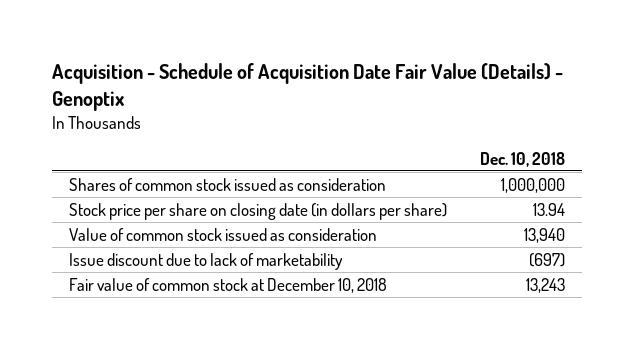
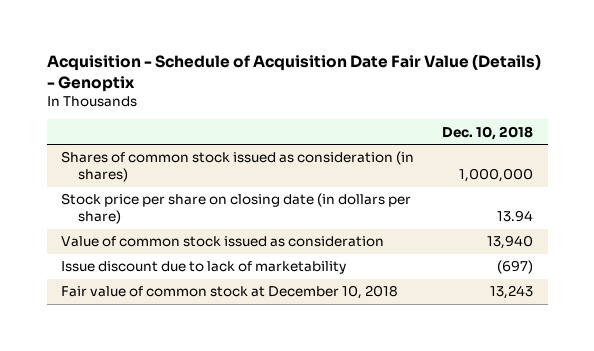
[68,177,386,191] Shares of common stock issued as consideration -> [60,151,414,183] Shares of common stock issued as consideration (in shares)

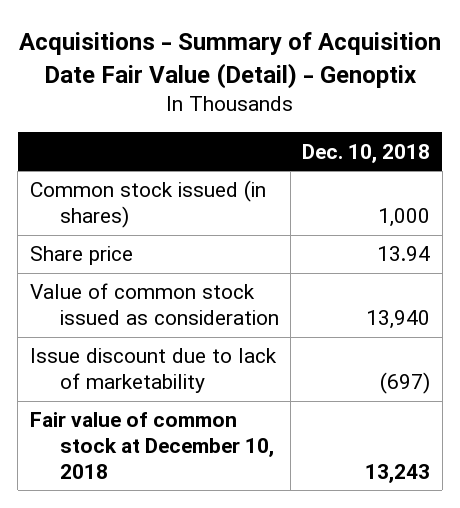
[46,54,541,92] Acquisition - Schedule of Acquisition Date Fair Value (Details) - Genoptix -> [19,32,442,89] Acquisitions - Summary of Acquisition Date Fair Value (Detail) - Genoptix
[60,151,414,183] Shares of common stock issued as consideration (in shares) -> [29,180,266,229] Common stock issued (in shares)
[459,168,534,183] 1,000,000 -> [378,208,431,228] 1,000
[60,193,411,225] Stock price per share on closing date (in dollars per share) -> [29,246,133,266] Share price

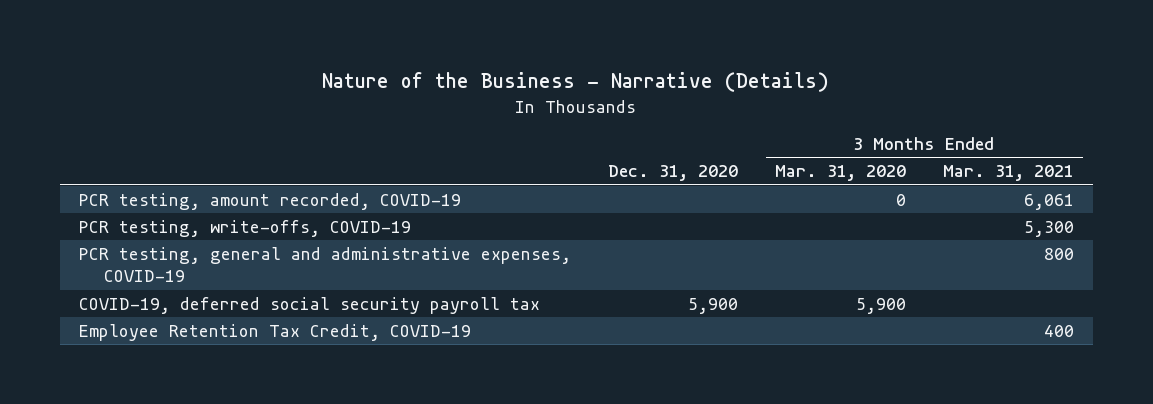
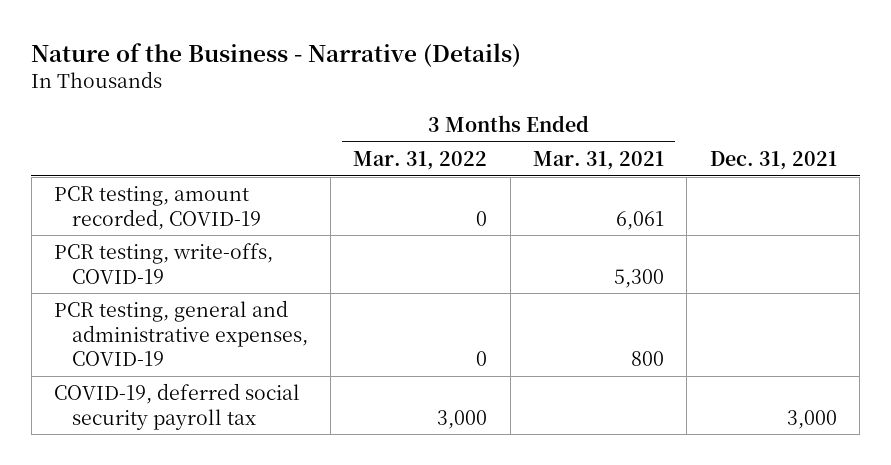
[607,165,738,182] Dec. 31, 2020 -> none
[774,165,906,182] Mar. 31, 2020 -> none
none -> [353,150,488,170] Mar. 31, 2022
none -> [709,150,837,170] Dec. 31, 2021
[78,323,471,341] Employee Retention Tax Credit, COVID-19 -> none

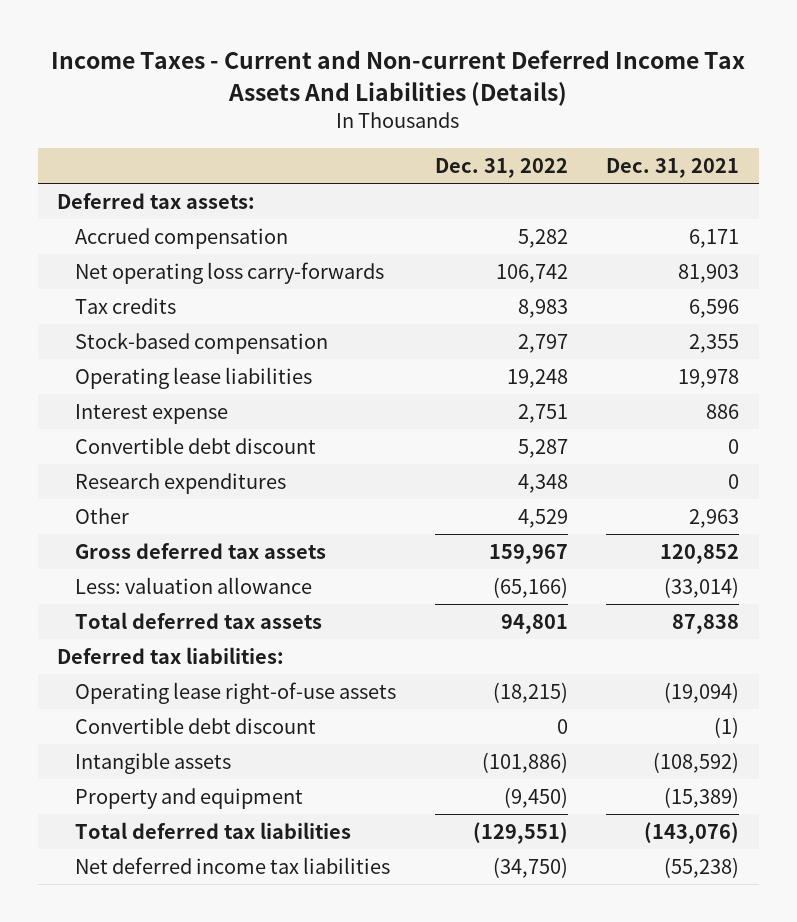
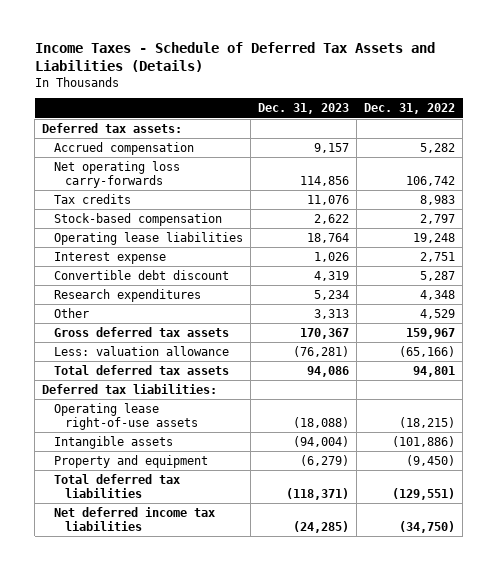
[51,50,746,106] Income Taxes - Current and Non-current Deferred Income Tax Assets And Liabilities (Details) -> [34,41,435,72] Income Taxes - Schedule of Deferred Tax Assets and Liabilities (Details)
[606,158,740,179] Dec. 31, 2021 -> none
none -> [257,103,349,115] Dec. 31, 2023
[75,716,317,734] Convertible debt discount -> none

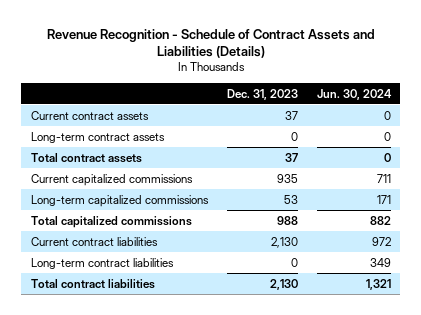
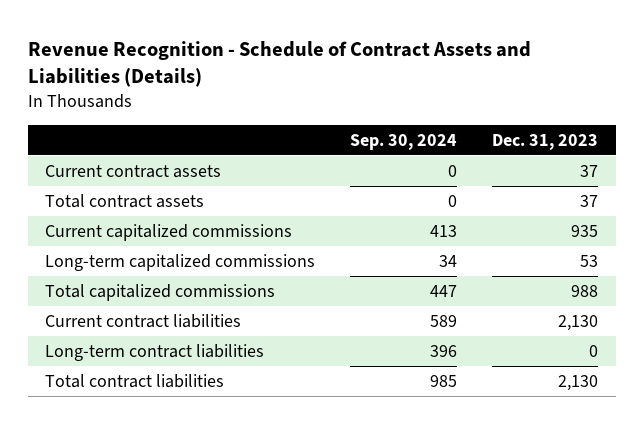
[316,88,392,100] Jun. 30, 2024 -> none
none -> [350,133,458,150] Sep. 30, 2024
[30,131,165,143] Long-term contract assets -> none

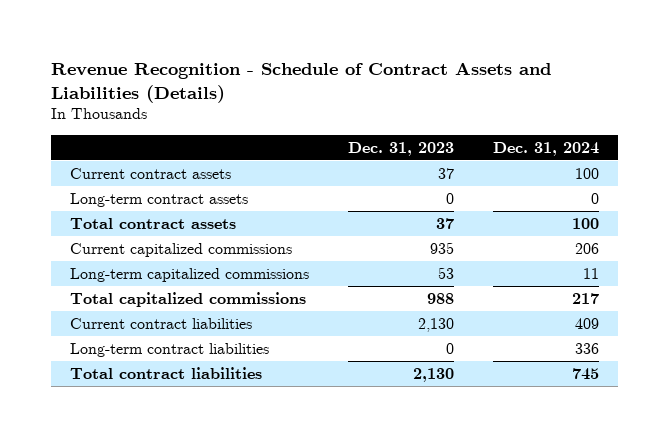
[350,133,458,150] Sep. 30, 2024 -> none
none -> [492,141,599,156] Dec. 31, 2024
none -> [70,192,249,207] Long-term contract assets

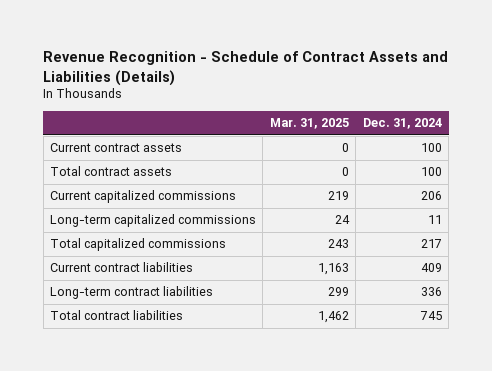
[347,141,454,156] Dec. 31, 2023 -> none
none -> [269,118,349,130] Mar. 31, 2025
[70,192,249,207] Long-term contract assets -> none

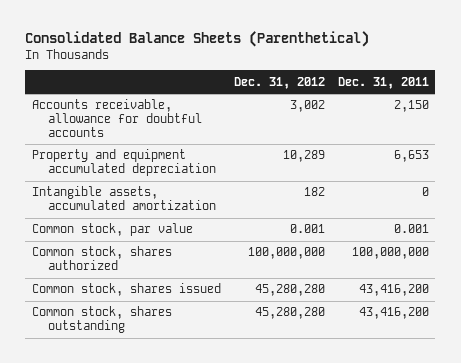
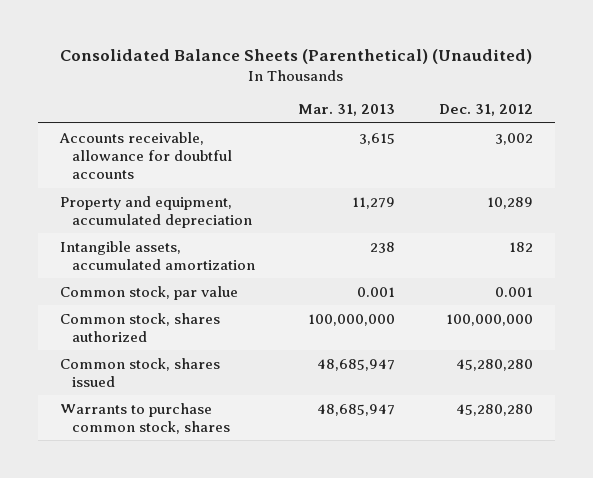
[25,31,370,48] Consolidated Balance Sheets (Parenthetical) -> [60,48,533,64] Consolidated Balance Sheets (Parenthetical) (Unaudited)
[337,76,429,89] Dec. 31, 2011 -> none
none -> [298,104,396,117] Mar. 31, 2013
[31,149,217,177] Property and equipment accumulated depreciation -> [59,195,252,228] Property and equipment, accumulated depreciation
[31,306,172,334] Common stock, shares outstanding -> [59,402,230,434] Warrants to purchase common stock, shares

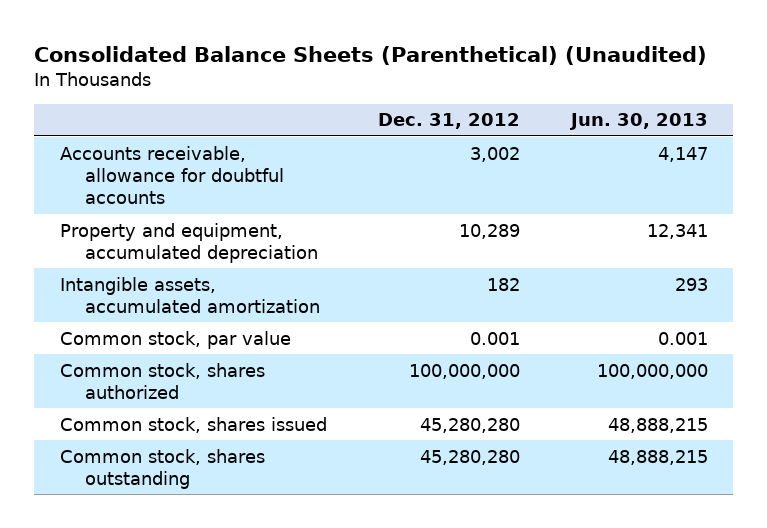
[298,104,396,117] Mar. 31, 2013 -> none
none -> [568,113,708,131] Jun. 30, 2013
[59,402,230,434] Warrants to purchase common stock, shares -> [59,448,265,489] Common stock, shares outstanding

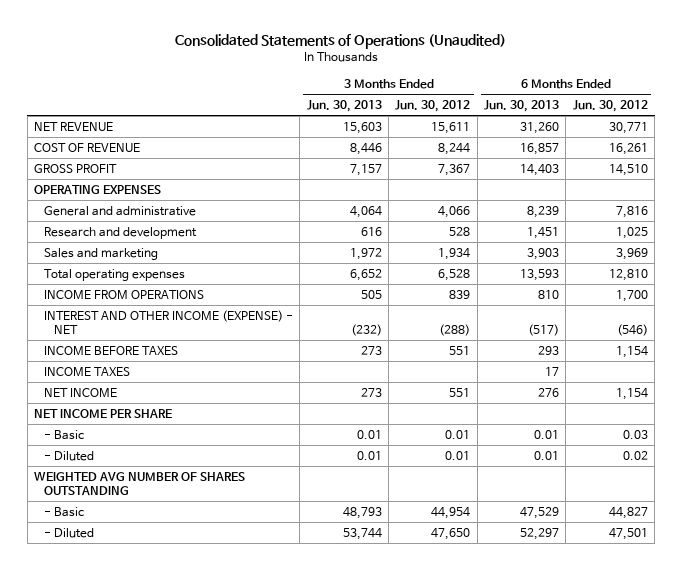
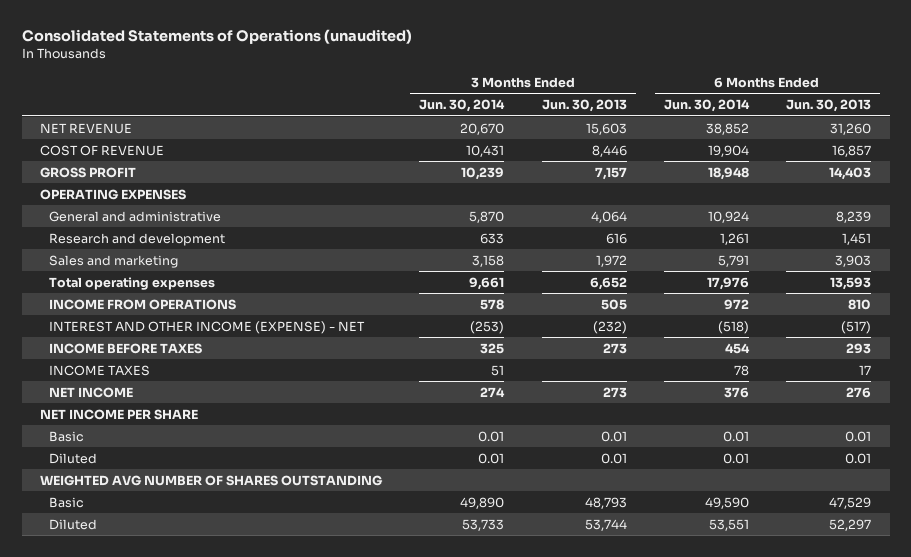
[175,34,507,50] Consolidated Statements of Operations (Unaudited) -> [21,29,412,45] Consolidated Statements of Operations (unaudited)
[395,99,471,112] Jun. 30, 2012 -> none
[572,99,648,112] Jun. 30, 2012 -> none
none -> [419,98,506,112] Jun. 30, 2014
none -> [663,98,750,112] Jun. 30, 2014
[44,429,85,440] - Basic -> [49,430,85,442] Basic
[44,450,95,461] - Diluted -> [49,452,98,464] Diluted
[44,506,85,517] - Basic -> [49,496,85,508] Basic
[44,527,95,538] - Diluted -> [49,518,98,530] Diluted

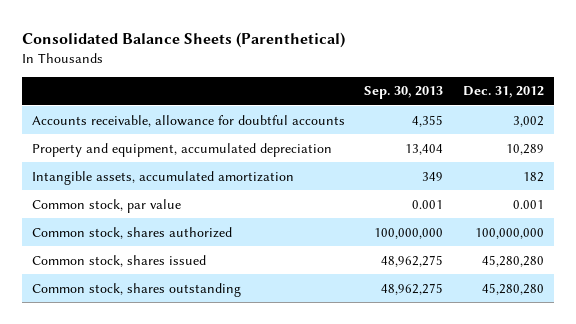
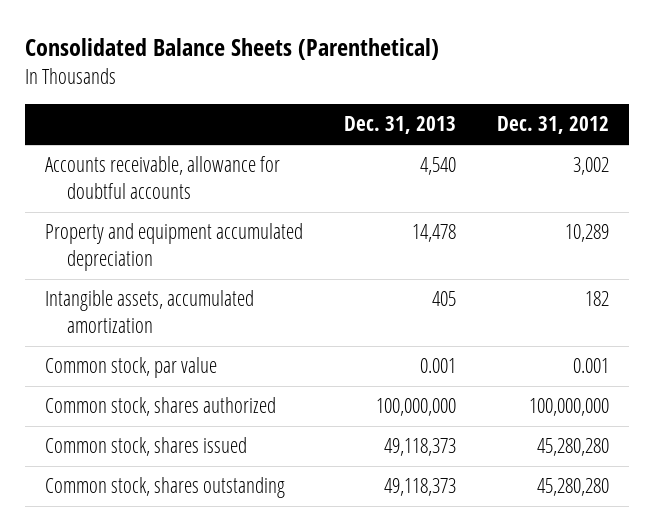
[364,86,444,100] Sep. 30, 2013 -> none
none -> [343,116,456,135] Dec. 31, 2013
[31,142,332,157] Property and equipment, accumulated depreciation -> [45,223,304,271] Property and equipment accumulated depreciation

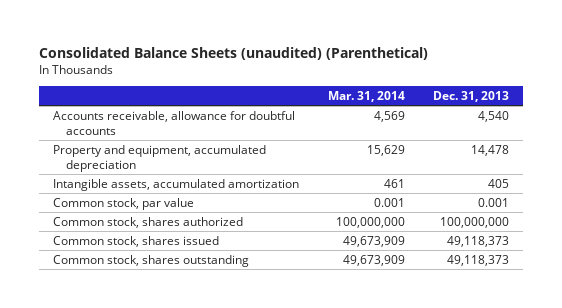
[24,38,439,61] Consolidated Balance Sheets (Parenthetical) -> [39,46,429,60] Consolidated Balance Sheets (unaudited) (Parenthetical)
[496,116,609,135] Dec. 31, 2012 -> none
none -> [327,90,405,102] Mar. 31, 2014
[45,223,304,271] Property and equipment accumulated depreciation -> [53,144,267,173] Property and equipment, accumulated depreciation

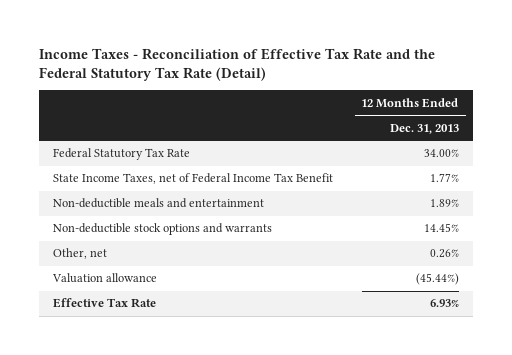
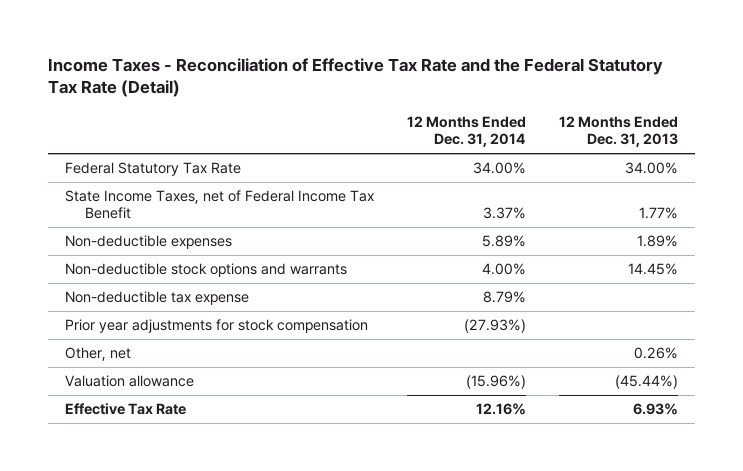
none -> [406,116,526,148] 12 Months Ended Dec. 31, 2014
[53,198,265,209] Non-deductible meals and entertainment -> [64,235,232,250] Non-deductible expenses
none -> [64,291,249,306] Non-deductible tax expense
none -> [64,319,368,334] Prior year adjustments for stock compensation

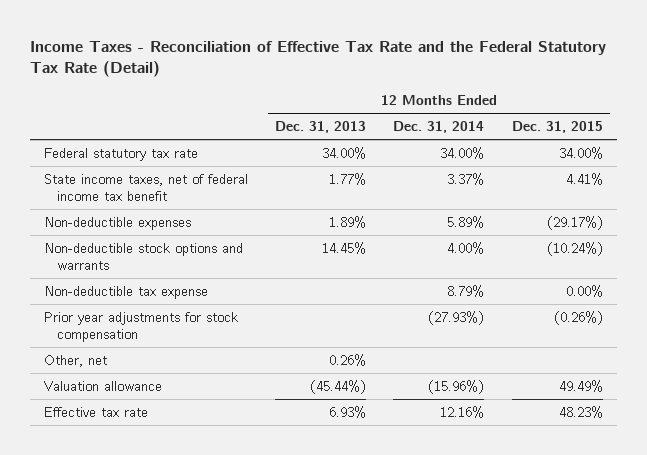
none -> [511,121,603,134] Dec. 31, 2015
[64,162,241,177] Federal Statutory Tax Rate -> [43,147,198,161] Federal statutory tax rate
[64,190,374,220] State Income Taxes, net of Federal Income Tax Benefit -> [43,173,248,201] State income taxes, net of federal income tax benefit
[64,403,186,416] Effective Tax Rate -> [43,406,148,417] Effective tax rate

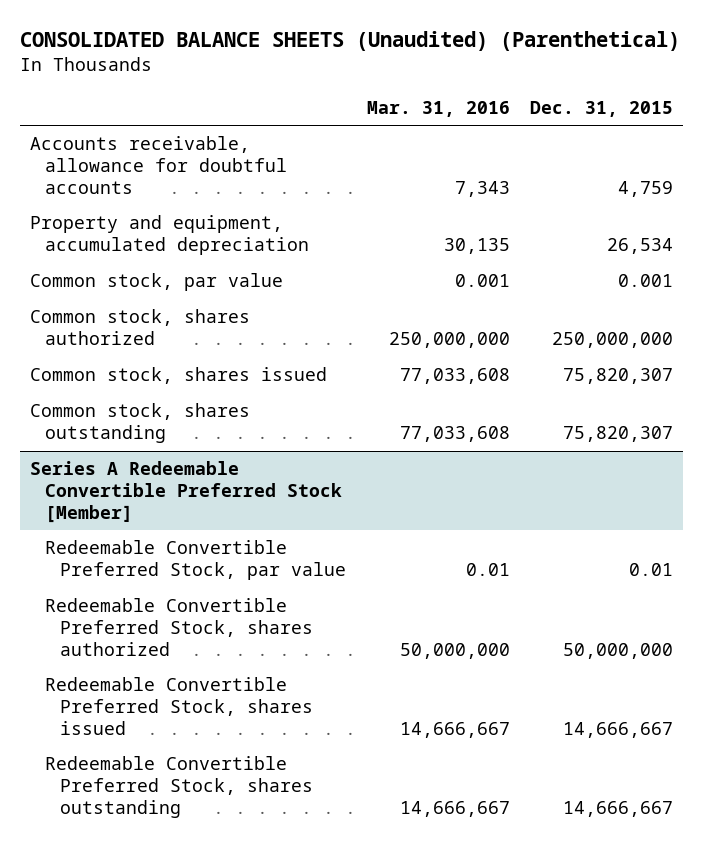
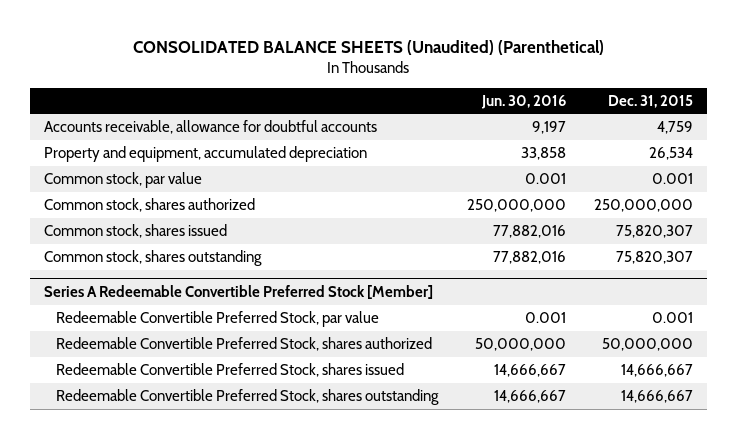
[366,100,510,117] Mar. 31, 2016 -> none
none -> [480,94,566,109] Jun. 30, 2016
[628,563,673,577] 0.01 -> [651,312,693,324] 0.001

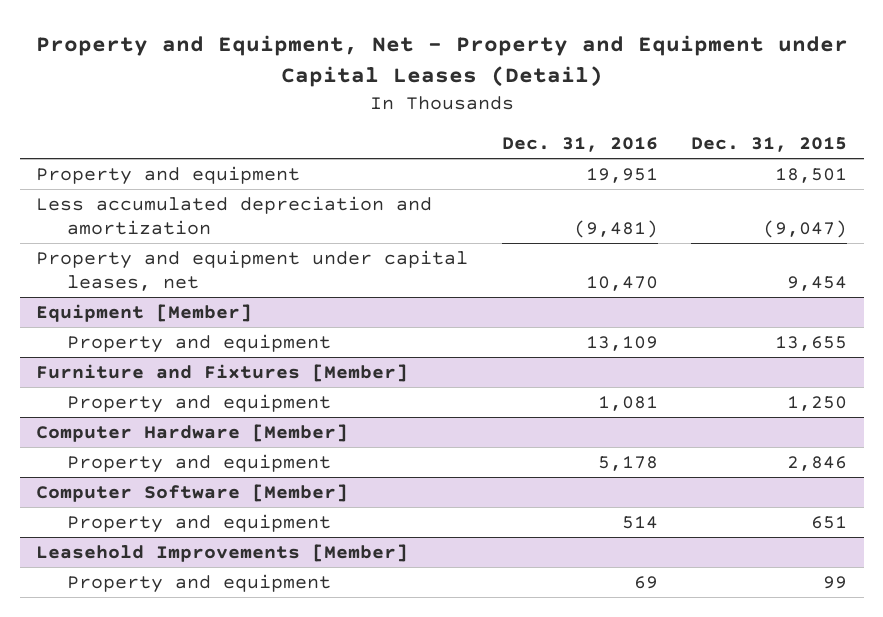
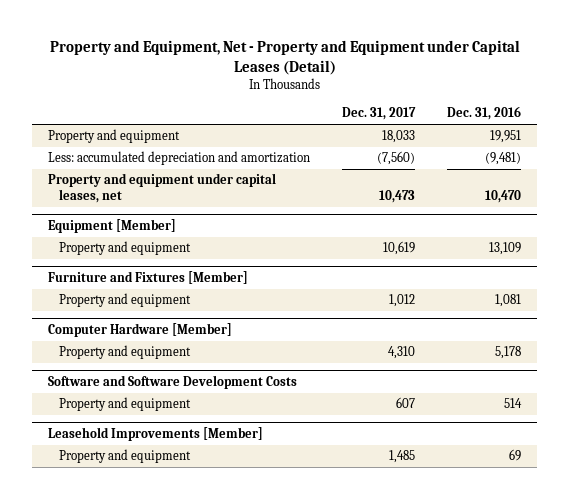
[690,137,847,153] Dec. 31, 2015 -> none
none -> [342,107,417,121] Dec. 31, 2017
[36,195,433,235] Less accumulated depreciation and amortization -> [47,151,310,166] Less: accumulated depreciation and amortization
[36,483,349,502] Computer Software [Member] -> [47,375,297,390] Software and Software Development Costs

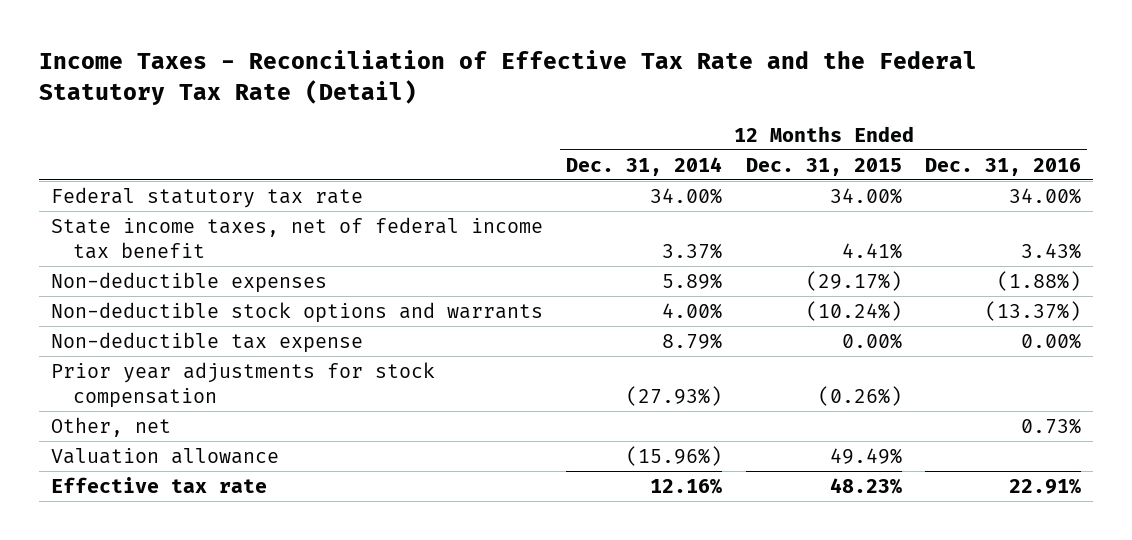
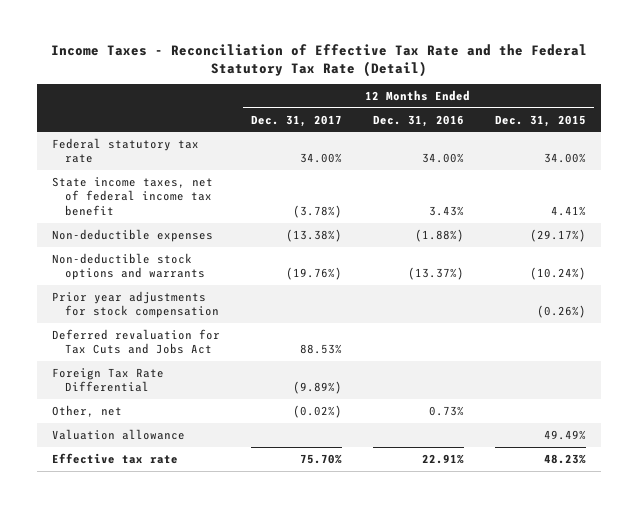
[566,156,723,176] Dec. 31, 2014 -> none
none -> [250,114,342,127] Dec. 31, 2017
[50,331,363,353] Non-deductible tax expense -> none
none -> [52,328,221,355] Deferred revaluation for Tax Cuts and Jobs Act
none -> [52,367,165,393] Foreign Tax Rate Differential

